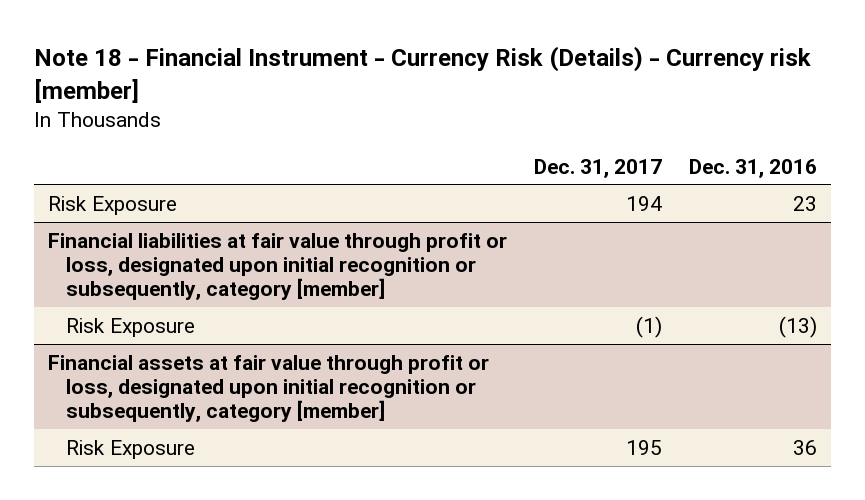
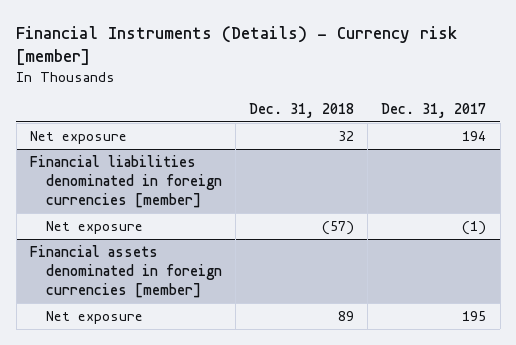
[34,46,812,103] Note 18 - Financial Instrument - Currency Risk (Details) - Currency risk [member] -> [16,26,458,65] Financial Instruments (Details) - Currency risk [member]
[688,158,817,178] Dec. 31, 2016 -> none
none -> [249,103,355,119] Dec. 31, 2018
[47,195,177,215] Risk Exposure -> [29,130,127,144] Net exposure
[47,232,507,301] Financial liabilities at fair value through profit or loss, designated upon initial recognition or subsequently, category [member] -> [29,154,222,208] Financial liabilities denominated in foreign currencies [member]
[66,317,196,337] Risk Exposure -> [45,220,143,234] Net exposure
[47,354,489,423] Financial assets at fair value through profit or loss, designated upon initial recognition or subsequently, category [member] -> [29,244,222,298] Financial assets denominated in foreign currencies [member]
[66,439,196,459] Risk Exposure -> [45,310,143,324] Net exposure

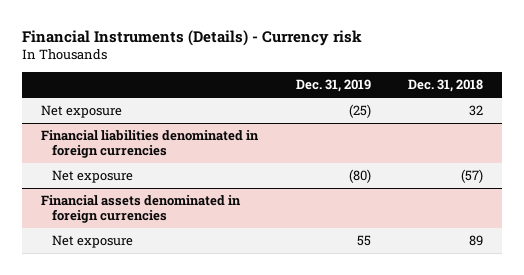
[16,26,458,65] Financial Instruments (Details) - Currency risk [member] -> [22,30,363,47] Financial Instruments (Details) - Currency risk
[381,103,487,119] Dec. 31, 2017 -> none
none -> [295,79,371,93] Dec. 31, 2019
[29,154,222,208] Financial liabilities denominated in foreign currencies [member] -> [40,130,259,159] Financial liabilities denominated in foreign currencies
[29,244,222,298] Financial assets denominated in foreign currencies [member] -> [40,195,241,224] Financial assets denominated in foreign currencies

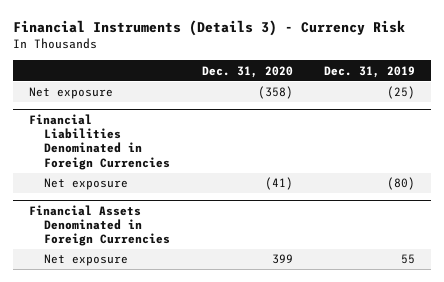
[22,30,363,47] Financial Instruments (Details) - Currency risk -> [12,19,405,36] Financial Instruments (Details 3) - Currency Risk
[408,79,484,93] Dec. 31, 2018 -> none
none -> [201,65,293,78] Dec. 31, 2020
[40,130,259,159] Financial liabilities denominated in foreign currencies -> [28,113,171,170] Financial Liabilities Denominated in Foreign Currencies
[40,195,241,224] Financial assets denominated in foreign currencies -> [28,204,171,247] Financial Assets Denominated in Foreign Currencies

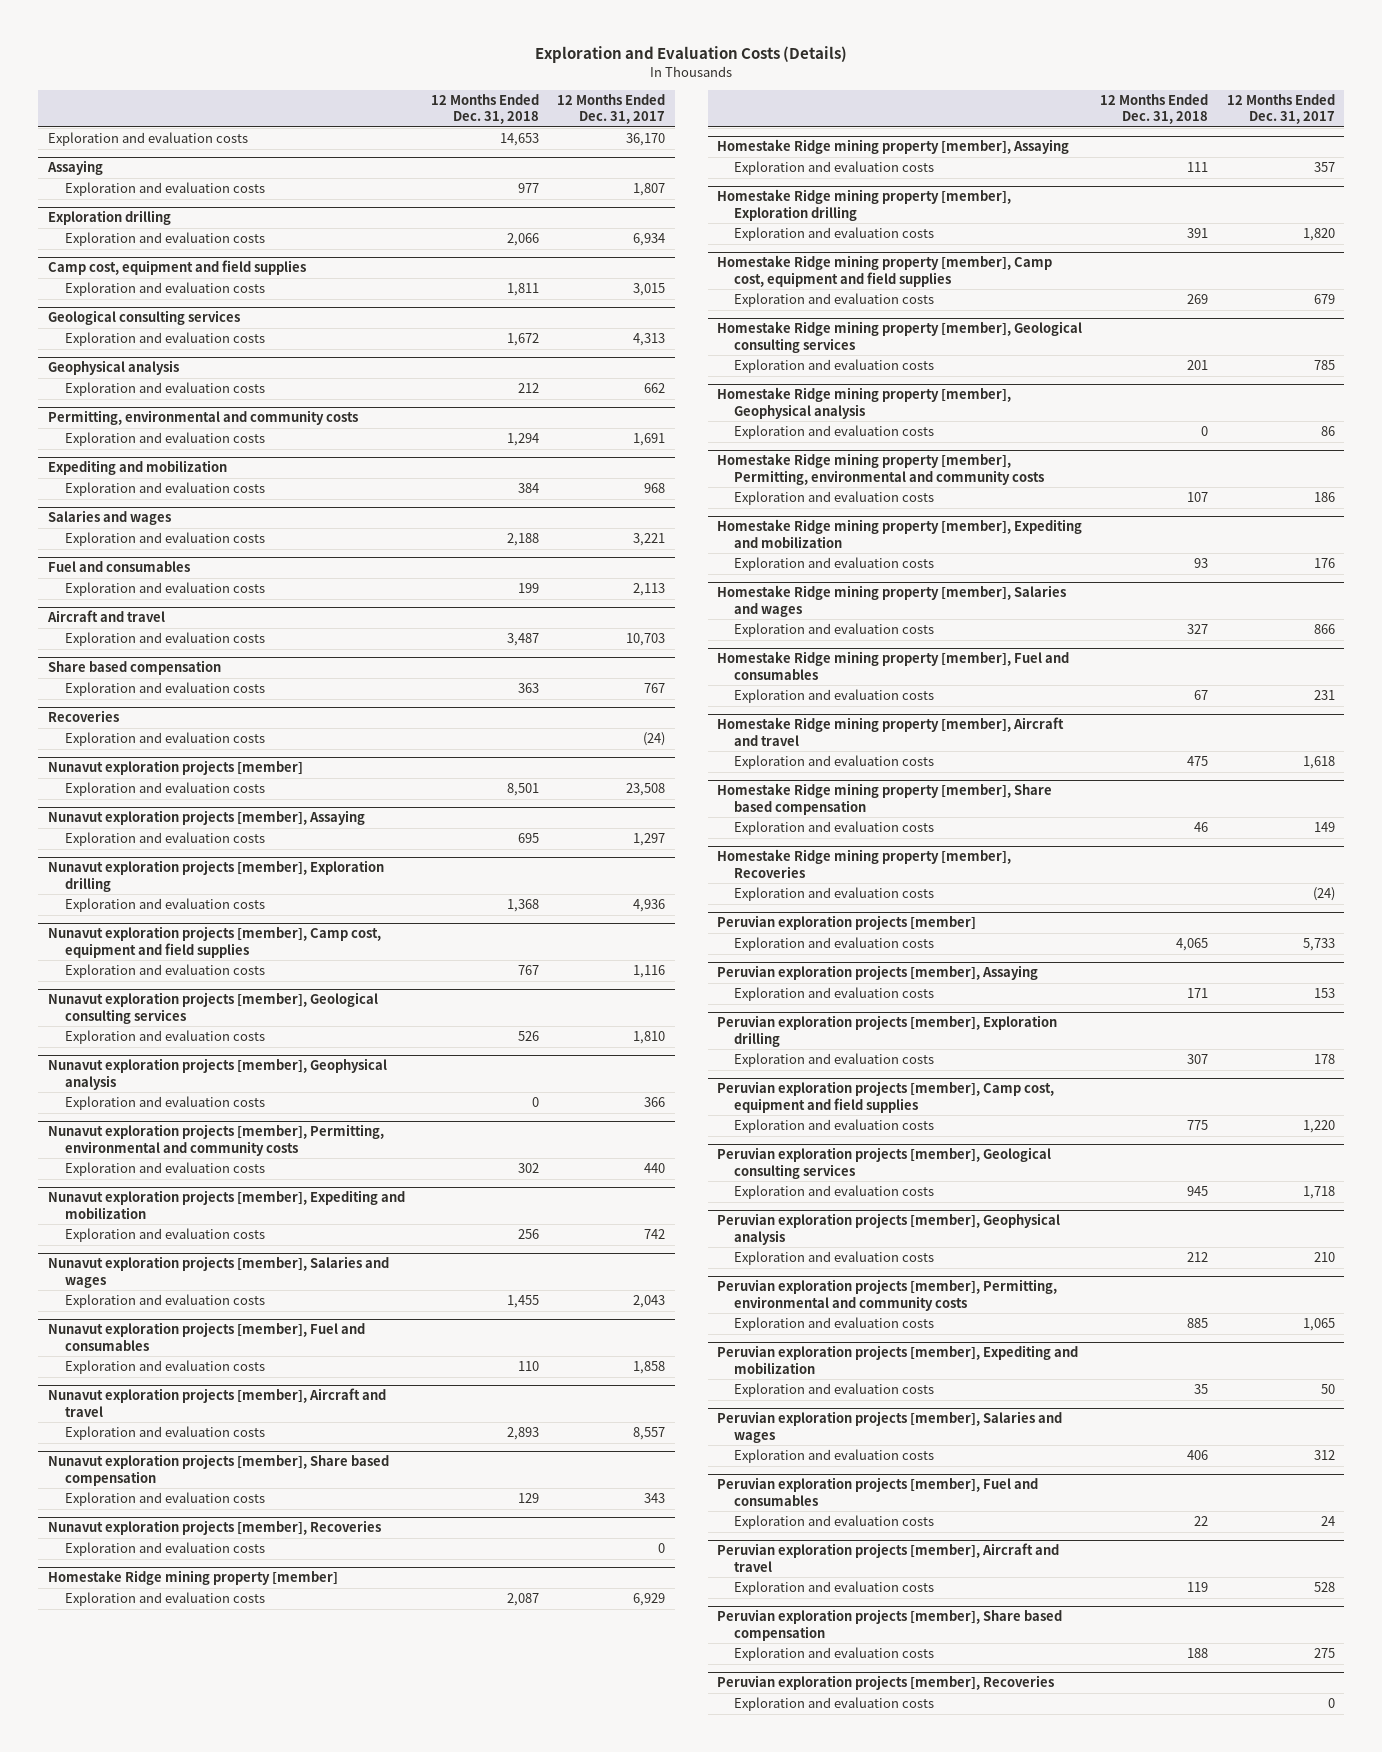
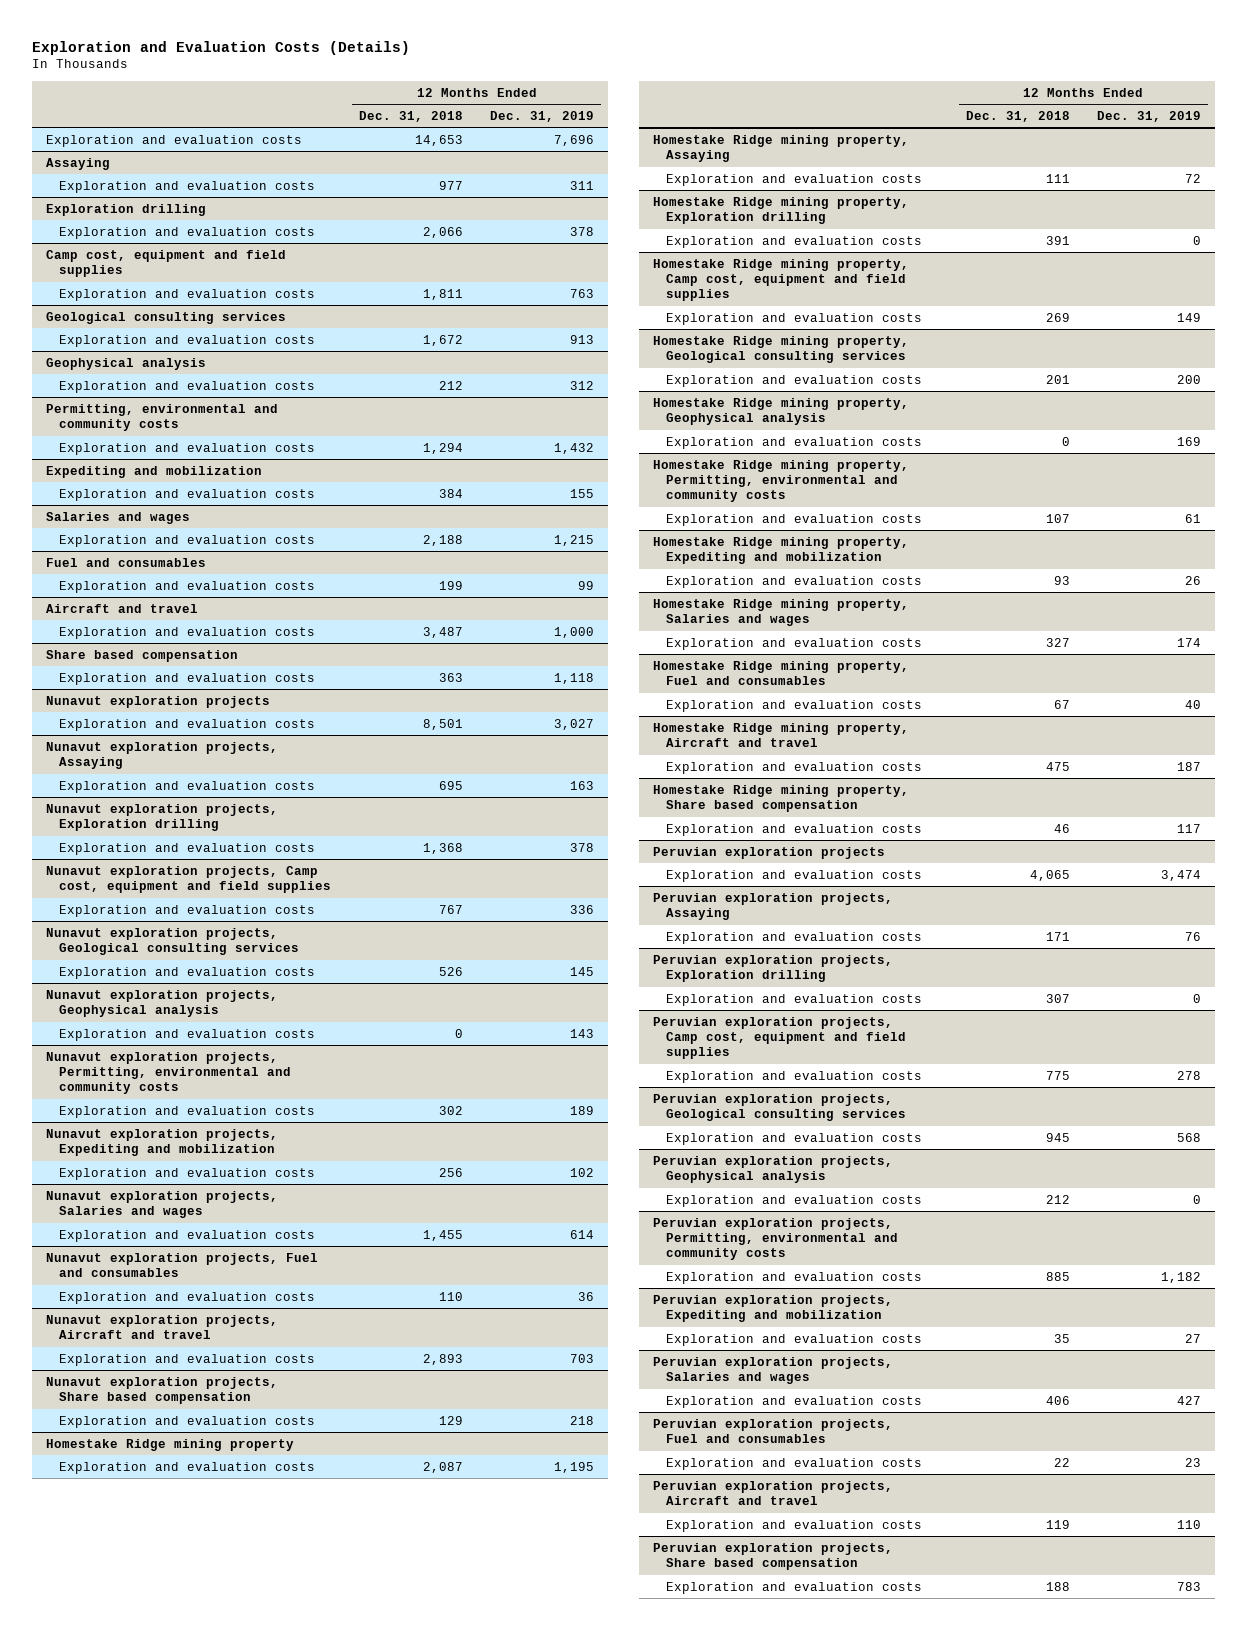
[557,93,666,125] 12 Months Ended Dec. 31, 2017 -> none
none -> [490,110,595,122] Dec. 31, 2019
[47,710,119,723] Recoveries -> none
[64,732,265,747] Exploration and evaluation costs -> none
[47,760,303,776] Nunavut exploration projects [member] -> [46,695,271,708] Nunavut exploration projects
[47,810,365,826] Nunavut exploration projects [member], Assaying -> [46,741,279,770] Nunavut exploration projects, Assaying
[47,860,384,892] Nunavut exploration projects [member], Exploration drilling -> [46,803,279,832] Nunavut exploration projects, Exploration drilling
[47,926,381,958] Nunavut exploration projects [member], Camp cost, equipment and field supplies -> [46,865,332,894] Nunavut exploration projects, Camp cost, equipment and field supplies
[47,992,378,1024] Nunavut exploration projects [member], Geological consulting services -> [46,927,300,956] Nunavut exploration projects, Geological consulting services
[47,1058,387,1090] Nunavut exploration projects [member], Geophysical analysis -> [46,989,279,1018] Nunavut exploration projects, Geophysical analysis
[47,1124,384,1156] Nunavut exploration projects [member], Permitting, environmental and community costs -> [46,1051,292,1095] Nunavut exploration projects, Permitting, environmental and community costs
[47,1190,405,1219] Nunavut exploration projects [member], Expediting and mobilization -> [46,1128,279,1157] Nunavut exploration projects, Expediting and mobilization
[47,1256,389,1288] Nunavut exploration projects [member], Salaries and wages -> [46,1190,279,1219] Nunavut exploration projects, Salaries and wages
[47,1322,365,1351] Nunavut exploration projects [member], Fuel and consumables -> [46,1252,319,1278] Nunavut exploration projects, Fuel and consumables
[47,1388,386,1417] Nunavut exploration projects [member], Aircraft and travel -> [46,1314,279,1340] Nunavut exploration projects, Aircraft and travel
[47,1454,389,1486] Nunavut exploration projects [member], Share based compensation -> [46,1376,279,1405] Nunavut exploration projects, Share based compensation
[47,1520,381,1536] Nunavut exploration projects [member], Recoveries -> none
[64,1542,265,1557] Exploration and evaluation costs -> none
[47,1570,338,1586] Homestake Ridge mining property [member] -> [46,1438,295,1451] Homestake Ridge mining property
[716,139,1069,155] Homestake Ridge mining property [member], Assaying -> [652,134,909,163] Homestake Ridge mining property, Assaying
[716,189,1011,221] Homestake Ridge mining property [member], Exploration drilling -> [652,196,909,225] Homestake Ridge mining property, Exploration drilling
[716,255,1052,287] Homestake Ridge mining property [member], Camp cost, equipment and field supplies -> [652,258,909,302] Homestake Ridge mining property, Camp cost, equipment and field supplies
[716,321,1082,353] Homestake Ridge mining property [member], Geological consulting services -> [652,335,909,364] Homestake Ridge mining property, Geological consulting services
[716,387,1011,419] Homestake Ridge mining property [member], Geophysical analysis -> [652,397,909,426] Homestake Ridge mining property, Geophysical analysis
[716,453,1045,485] Homestake Ridge mining property [member], Permitting, environmental and community costs -> [652,459,909,503] Homestake Ridge mining property, Permitting, environmental and community costs
[716,519,1082,548] Homestake Ridge mining property [member], Expediting and mobilization -> [652,536,909,565] Homestake Ridge mining property, Expediting and mobilization
[716,585,1066,617] Homestake Ridge mining property [member], Salaries and wages -> [652,598,909,627] Homestake Ridge mining property, Salaries and wages
[716,651,1069,680] Homestake Ridge mining property [member], Fuel and consumables -> [652,660,909,686] Homestake Ridge mining property, Fuel and consumables
[716,717,1064,746] Homestake Ridge mining property [member], Aircraft and travel -> [652,722,909,748] Homestake Ridge mining property, Aircraft and travel
[716,783,1052,815] Homestake Ridge mining property [member], Share based compensation -> [652,784,909,813] Homestake Ridge mining property, Share based compensation
[716,849,1011,878] Homestake Ridge mining property [member], Recoveries -> none
[734,887,935,902] Exploration and evaluation costs -> none
[716,915,976,931] Peruvian exploration projects [member] -> [652,846,885,859] Peruvian exploration projects
[716,965,1038,981] Peruvian exploration projects [member], Assaying -> [652,892,893,921] Peruvian exploration projects, Assaying
[716,1015,1057,1047] Peruvian exploration projects [member], Exploration drilling -> [652,954,893,983] Peruvian exploration projects, Exploration drilling
[716,1081,1054,1113] Peruvian exploration projects [member], Camp cost, equipment and field supplies -> [652,1016,907,1060] Peruvian exploration projects, Camp cost, equipment and field supplies
[716,1147,1051,1179] Peruvian exploration projects [member], Geological consulting services -> [652,1093,907,1122] Peruvian exploration projects, Geological consulting services
[716,1213,1060,1245] Peruvian exploration projects [member], Geophysical analysis -> [652,1155,893,1184] Peruvian exploration projects, Geophysical analysis
[716,1279,1057,1311] Peruvian exploration projects [member], Permitting, environmental and community costs -> [652,1217,899,1261] Peruvian exploration projects, Permitting, environmental and community costs
[716,1345,1078,1374] Peruvian exploration projects [member], Expediting and mobilization -> [652,1294,893,1323] Peruvian exploration projects, Expediting and mobilization
[716,1411,1062,1443] Peruvian exploration projects [member], Salaries and wages -> [652,1356,893,1385] Peruvian exploration projects, Salaries and wages
[716,1477,1038,1506] Peruvian exploration projects [member], Fuel and consumables -> [652,1418,893,1444] Peruvian exploration projects, Fuel and consumables
[716,1543,1059,1572] Peruvian exploration projects [member], Aircraft and travel -> [652,1480,893,1506] Peruvian exploration projects, Aircraft and travel
[716,1609,1062,1641] Peruvian exploration projects [member], Share based compensation -> [652,1542,893,1571] Peruvian exploration projects, Share based compensation
[716,1675,1054,1691] Peruvian exploration projects [member], Recoveries -> none
[734,1697,935,1712] Exploration and evaluation costs -> none

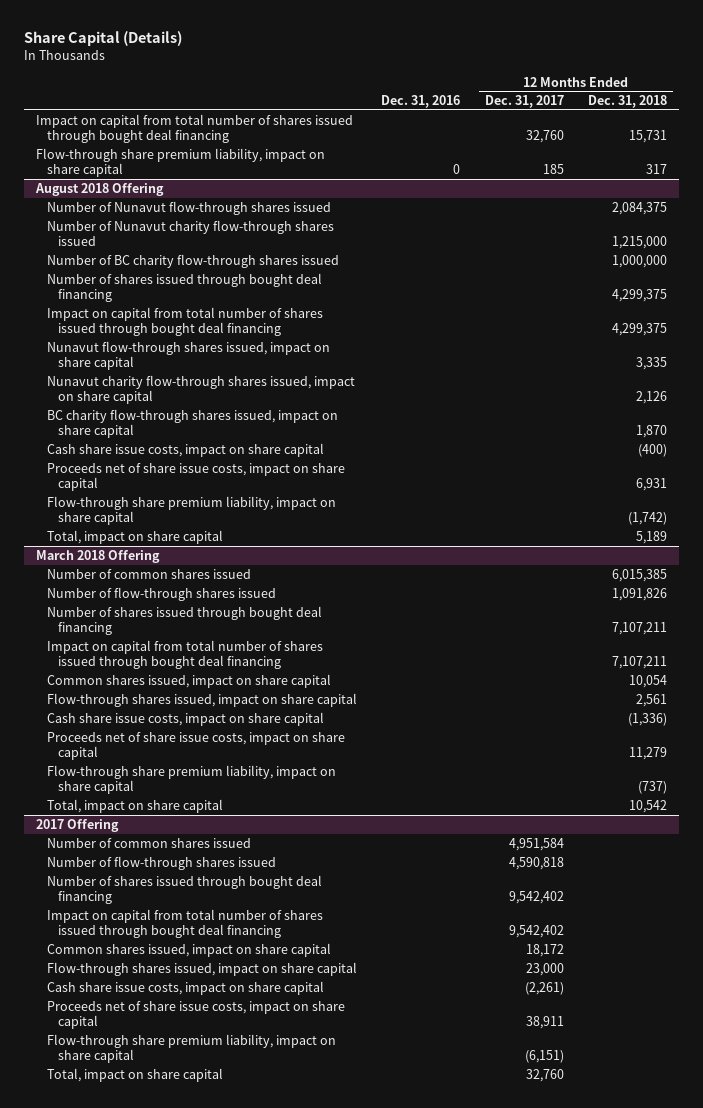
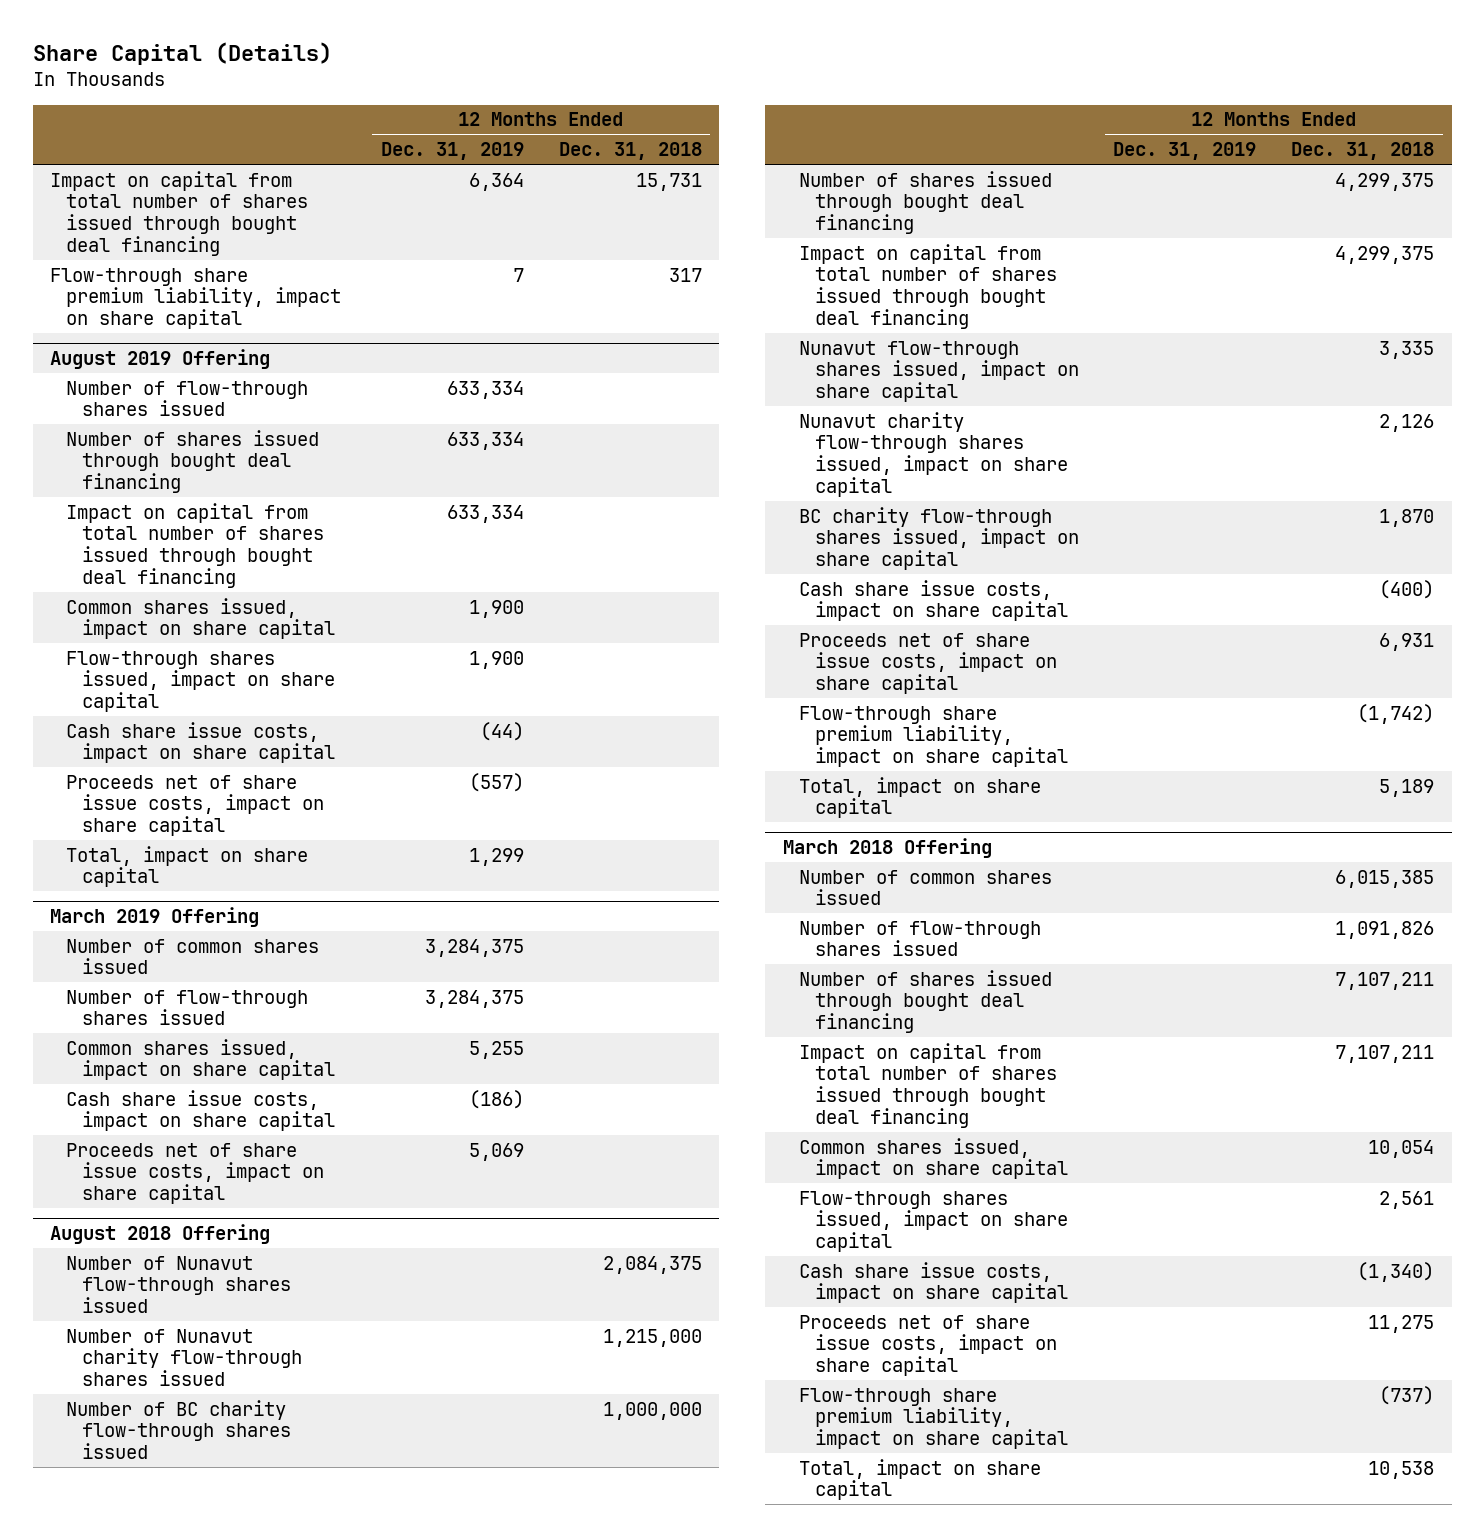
[381,95,461,109] Dec. 31, 2016 -> none
[484,95,564,109] Dec. 31, 2017 -> none
none -> [380,142,524,161] Dec. 31, 2019
none -> [50,349,271,370] August 2019 Offering
none -> [65,380,308,417] Number of flow-through shares issued
none -> [65,429,319,493] Number of shares issued through bought deal financing
none -> [65,502,324,588] Impact on capital from total number of shares issued through bought deal financing
none -> [65,597,335,640] Common shares issued, impact on share capital
none -> [65,650,335,712] Flow-through shares issued, impact on share capital
none -> [65,721,335,764] Cash share issue costs, impact on share capital
none -> [65,774,324,836] Proceeds net of share issue costs, impact on share capital
none -> [65,845,308,888] Total, impact on share capital
none -> [50,907,260,928] March 2019 Offering
none -> [65,938,319,975] Number of common shares issued
none -> [65,989,308,1026] Number of flow-through shares issued
none -> [65,1038,335,1081] Common shares issued, impact on share capital
none -> [65,1089,335,1132] Cash share issue costs, impact on share capital
none -> [65,1142,324,1204] Proceeds net of share issue costs, impact on share capital
[628,712,668,726] (1,336) -> [1357,1261,1435,1282] (1,340)
[629,747,668,761] 11,279 -> [1368,1314,1435,1333] 11,275
[35,818,119,832] 2017 Offering -> none
[46,837,251,848] Number of common shares issued -> none
[46,855,276,870] Number of flow-through shares issued -> none
[46,874,322,905] Number of shares issued through bought deal financing -> none
[46,908,323,939] Impact on capital from total number of shares issued through bought deal financing -> none
[46,942,331,957] Common shares issued, impact on share capital -> none
[46,961,357,976] Flow-through shares issued, impact on share capital -> none
[46,980,324,995] Cash share issue costs, impact on share capital -> none
[46,1000,345,1030] Proceeds net of share issue costs, impact on share capital -> none
[46,1033,336,1064] Flow-through share premium liability, impact on share capital -> none
[46,1067,223,1082] Total, impact on share capital -> none
[629,799,668,813] 10,542 -> [1368,1460,1435,1479] 10,538

